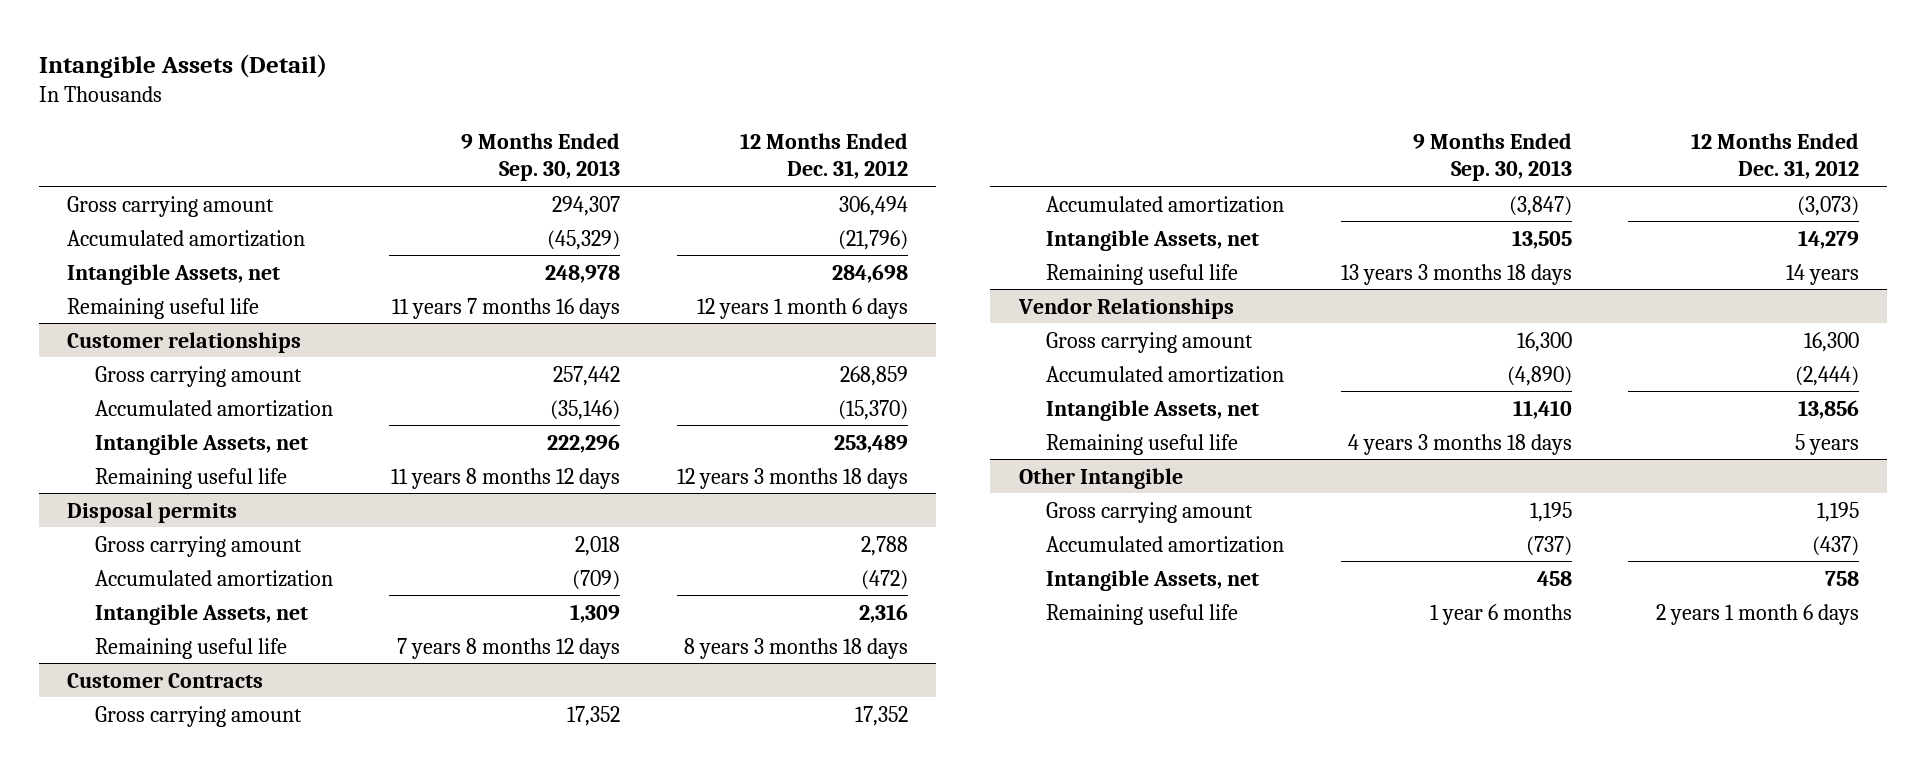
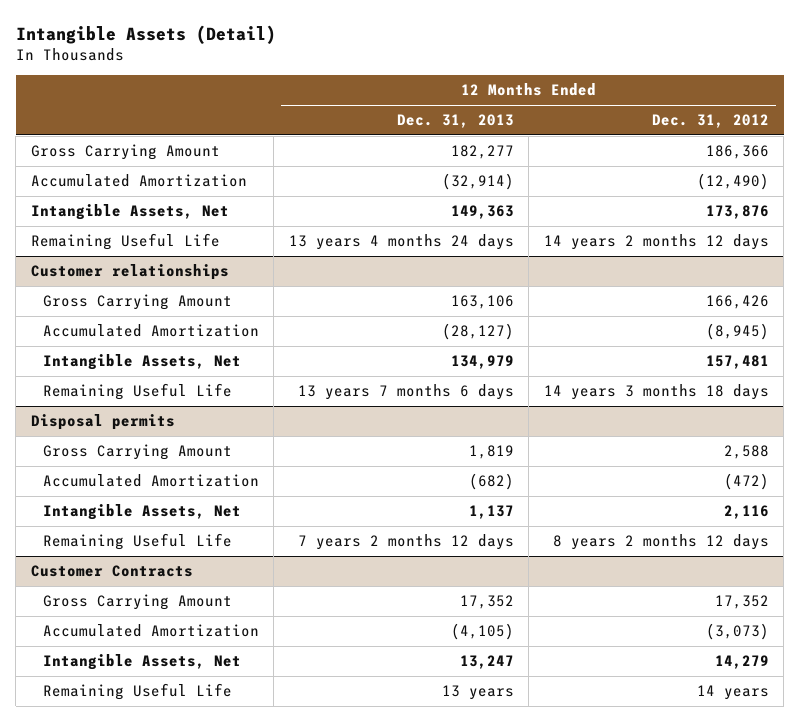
[461,132,621,182] 9 Months Ended Sep. 30, 2013 -> none
none -> [396,114,514,129] Dec. 31, 2013
[67,195,275,217] Gross carrying amount -> [30,144,220,161] Gross Carrying Amount
[838,195,908,216] 306,494 -> [705,145,769,160] 186,366
[67,229,306,247] Accumulated amortization -> [30,174,247,188] Accumulated Amortization
[837,229,908,250] (21,796) -> [696,173,769,191] (12,490)
[67,263,281,285] Intangible Assets, net -> [30,204,229,221] Intangible Assets, Net
[831,263,908,283] 284,698 -> [705,205,769,220] 173,876
[67,297,260,319] Remaining useful life -> [30,233,220,251] Remaining Useful Life
[696,297,908,319] 12 years 1 month 6 days -> [543,234,769,251] 14 years 2 months 12 days
[95,365,303,387] Gross carrying amount -> [42,294,232,311] Gross Carrying Amount
[839,365,908,386] 268,859 -> [705,295,769,310] 166,426
[95,399,334,417] Accumulated amortization -> [42,324,259,338] Accumulated Amortization
[837,399,908,420] (15,370) -> [705,323,769,341] (8,945)
[95,433,309,455] Intangible Assets, net -> [42,354,241,371] Intangible Assets, Net
[833,434,908,453] 253,489 -> [705,355,769,370] 157,481
[95,467,288,489] Remaining useful life -> [42,383,232,401] Remaining Useful Life
[676,467,908,489] 12 years 3 months 18 days -> [543,384,769,401] 14 years 3 months 18 days
[95,535,303,557] Gross carrying amount -> [42,444,232,461] Gross Carrying Amount
[860,535,908,556] 2,788 -> [723,445,769,460] 2,588
[95,569,334,587] Accumulated amortization -> [42,474,259,488] Accumulated Amortization
[95,603,309,625] Intangible Assets, net -> [42,504,241,521] Intangible Assets, Net
[858,603,908,623] 2,316 -> [723,505,769,520] 2,116
[95,637,288,659] Remaining useful life -> [42,533,232,551] Remaining Useful Life
[683,637,908,659] 8 years 3 months 18 days -> [552,534,769,551] 8 years 2 months 12 days
[1017,297,1234,319] Vendor Relationships -> none
[1046,331,1254,353] Gross carrying amount -> none
[1046,365,1285,383] Accumulated amortization -> none
[1046,399,1260,421] Intangible Assets, net -> none
[1046,433,1239,455] Remaining useful life -> none
[1018,467,1183,489] Other Intangible -> none
[1046,501,1254,523] Gross carrying amount -> none
[1046,535,1285,553] Accumulated amortization -> none
[1046,569,1260,591] Intangible Assets, net -> none
[1046,603,1239,625] Remaining useful life -> none
[95,705,303,727] Gross carrying amount -> [42,594,232,611] Gross Carrying Amount
[1046,195,1285,213] Accumulated amortization -> [42,624,259,638] Accumulated Amortization
[1046,229,1260,251] Intangible Assets, net -> [42,654,241,671] Intangible Assets, Net
[1046,263,1239,285] Remaining useful life -> [42,683,232,701] Remaining Useful Life

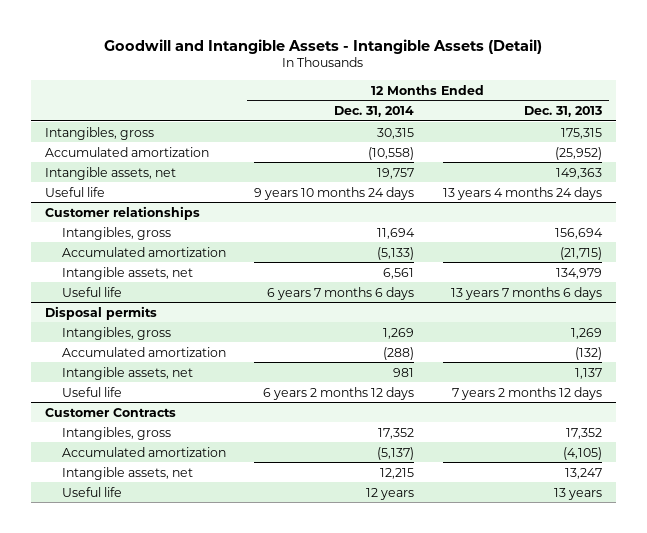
[15,24,276,44] Intangible Assets (Detail) -> [104,38,543,54] Goodwill and Intangible Assets - Intangible Assets (Detail)
[651,114,769,129] Dec. 31, 2012 -> none
none -> [334,105,415,117] Dec. 31, 2014
[30,144,220,161] Gross Carrying Amount -> [45,126,155,140] Intangibles, gross
[450,145,514,160] 182,277 -> [560,127,602,139] 175,315
[30,174,247,188] Accumulated Amortization -> [45,146,210,157] Accumulated amortization
[441,173,514,191] (32,914) -> [554,146,602,160] (25,952)
[30,204,229,221] Intangible Assets, Net -> [45,166,177,180] Intangible assets, net
[30,233,220,251] Remaining Useful Life -> [45,186,106,197] Useful life
[42,294,232,311] Gross Carrying Amount -> [62,226,172,240] Intangibles, gross
[450,295,514,310] 163,106 -> [554,227,603,239] 156,694
[42,324,259,338] Accumulated Amortization -> [62,246,227,257] Accumulated amortization
[441,323,514,341] (28,127) -> [559,246,602,260] (21,715)
[42,354,241,371] Intangible Assets, Net -> [62,266,194,280] Intangible assets, net
[42,383,232,401] Remaining Useful Life -> [62,286,123,297] Useful life
[42,444,232,461] Gross Carrying Amount -> [62,326,172,340] Intangibles, gross
[468,445,514,460] 1,819 -> [570,327,602,339] 1,269
[42,474,259,488] Accumulated Amortization -> [62,346,227,357] Accumulated amortization
[468,473,514,491] (682) -> [574,346,602,360] (132)
[42,504,241,521] Intangible Assets, Net -> [62,366,194,380] Intangible assets, net
[42,533,232,551] Remaining Useful Life -> [62,386,123,397] Useful life
[42,594,232,611] Gross Carrying Amount -> [62,426,172,440] Intangibles, gross
[42,624,259,638] Accumulated Amortization -> [62,446,227,457] Accumulated amortization
[42,654,241,671] Intangible Assets, Net -> [62,466,194,480] Intangible assets, net
[42,683,232,701] Remaining Useful Life -> [62,486,123,497] Useful life

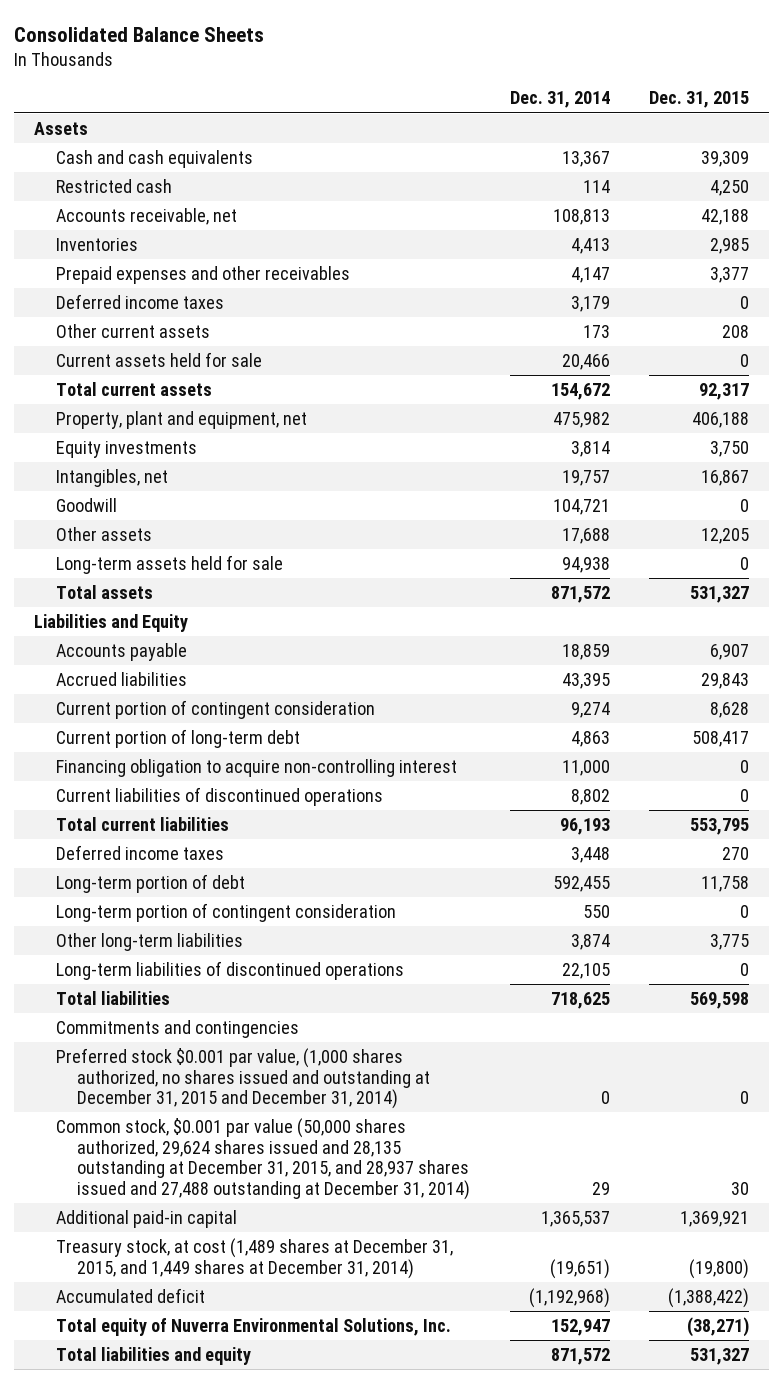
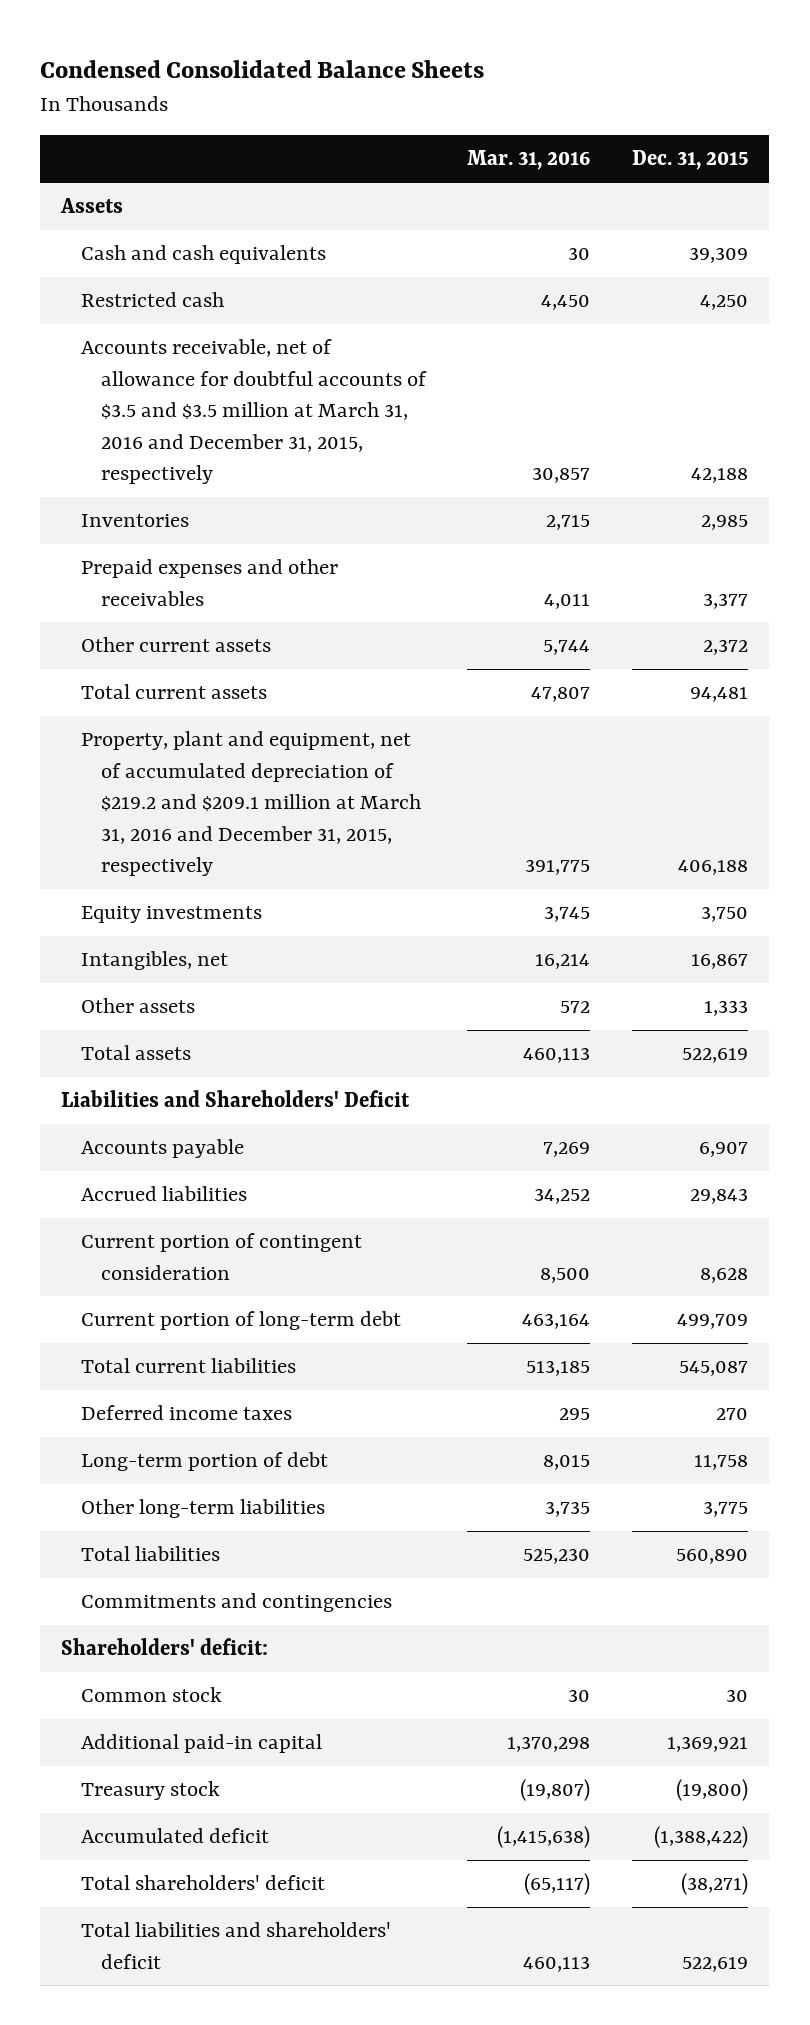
[14,26,265,42] Consolidated Balance Sheets -> [40,60,485,79] Condensed Consolidated Balance Sheets
[509,91,610,109] Dec. 31, 2014 -> none
none -> [467,150,591,171] Mar. 31, 2016
[55,207,237,225] Accounts receivable, net -> [80,339,427,485] Accounts receivable, net of allowance for doubtful accounts of $3.5 and $3.5 million at March 31, 2016 and December 31, 2015, respectively
[55,293,224,309] Deferred income taxes -> none
[55,351,262,367] Current assets held for sale -> none
[722,324,750,338] 208 -> [703,639,749,656] 2,372
[699,382,750,400] 92,317 -> [690,687,749,703] 94,481
[55,410,307,429] Property, plant and equipment, net -> [80,731,421,877] Property, plant and equipment, net of accumulated depreciation of $219.2 and $209.1 million at March 31, 2016 and December 31, 2015, respectively
[55,497,117,512] Goodwill -> none
[55,554,283,574] Long-term assets held for sale -> none
[701,527,750,544] 12,205 -> [704,1000,749,1017] 1,333
[690,585,750,603] 531,327 -> [682,1048,749,1064] 522,619
[34,613,189,632] Liabilities and Equity -> [61,1090,411,1108] Liabilities and Shareholders' Deficit
[55,758,457,777] Financing obligation to acquire non-controlling interest -> none
[55,786,383,806] Current liabilities of discontinued operations -> none
[692,730,750,747] 508,417 -> [677,1314,749,1330] 499,709
[690,817,750,835] 553,795 -> [679,1361,749,1377] 545,087
[55,902,396,922] Long-term portion of contingent consideration -> none
[55,960,404,980] Long-term liabilities of discontinued operations -> none
[690,991,750,1009] 569,598 -> [676,1549,749,1565] 560,890
[55,1047,430,1110] Preferred stock $0.001 par value, (1,000 shares authorized, no shares issued and outstanding at December 31, 2015 and December 31, 2014) -> none
none -> [61,1638,269,1656] Shareholders' deficit:
[55,1117,470,1201] Common stock, $0.001 par value (50,000 shares authorized, 29,624 shares issued and 28,135 outstanding at December 31, 2015, and 28,937 shares issued and 27,488 outstanding at December 31, 2014) -> [80,1687,222,1703] Common stock
[55,1237,453,1279] Treasury stock, at cost (1,489 shares at December 31, 2015, and 1,449 shares at December 31, 2014) -> [80,1781,220,1801] Treasury stock
[55,1317,451,1336] Total equity of Nuverra Environmental Solutions, Inc. -> [80,1875,325,1891] Total shareholders' deficit
[55,1346,251,1365] Total liabilities and equity -> [80,1922,391,1969] Total liabilities and shareholders' deficit
[690,1347,750,1365] 531,327 -> [682,1956,749,1972] 522,619

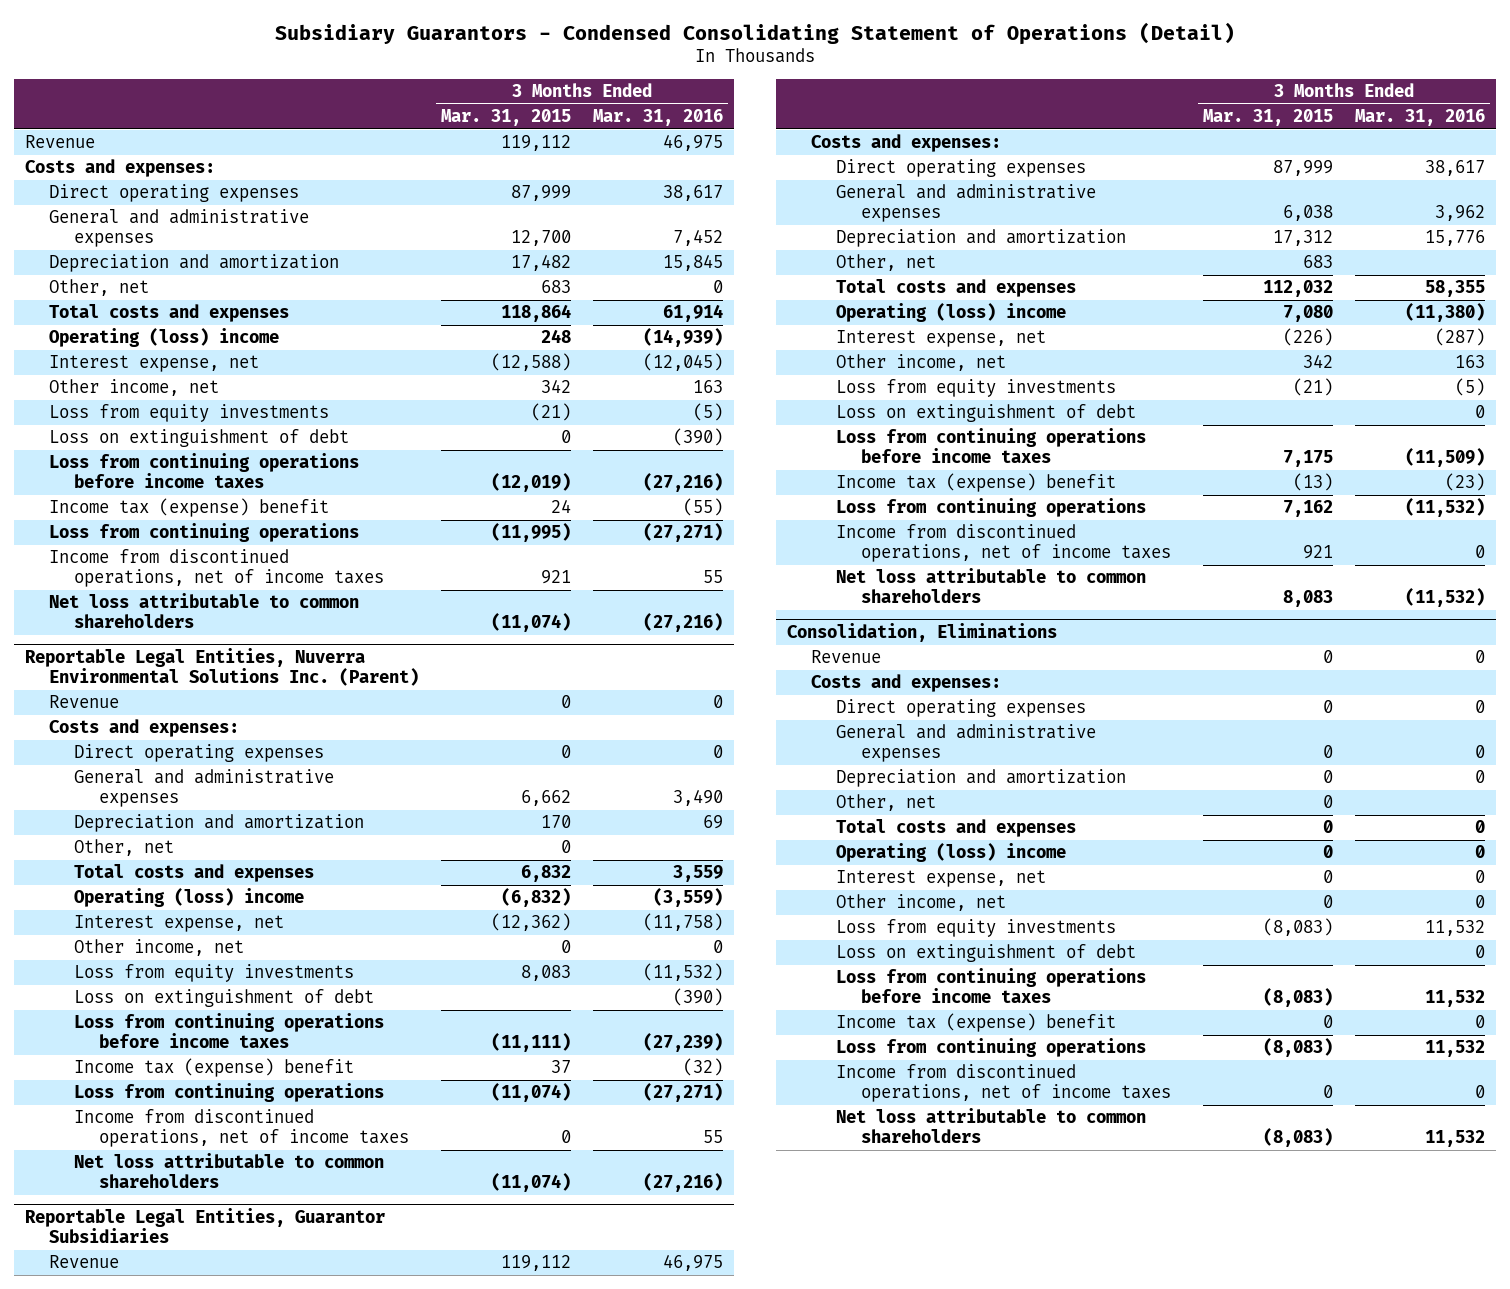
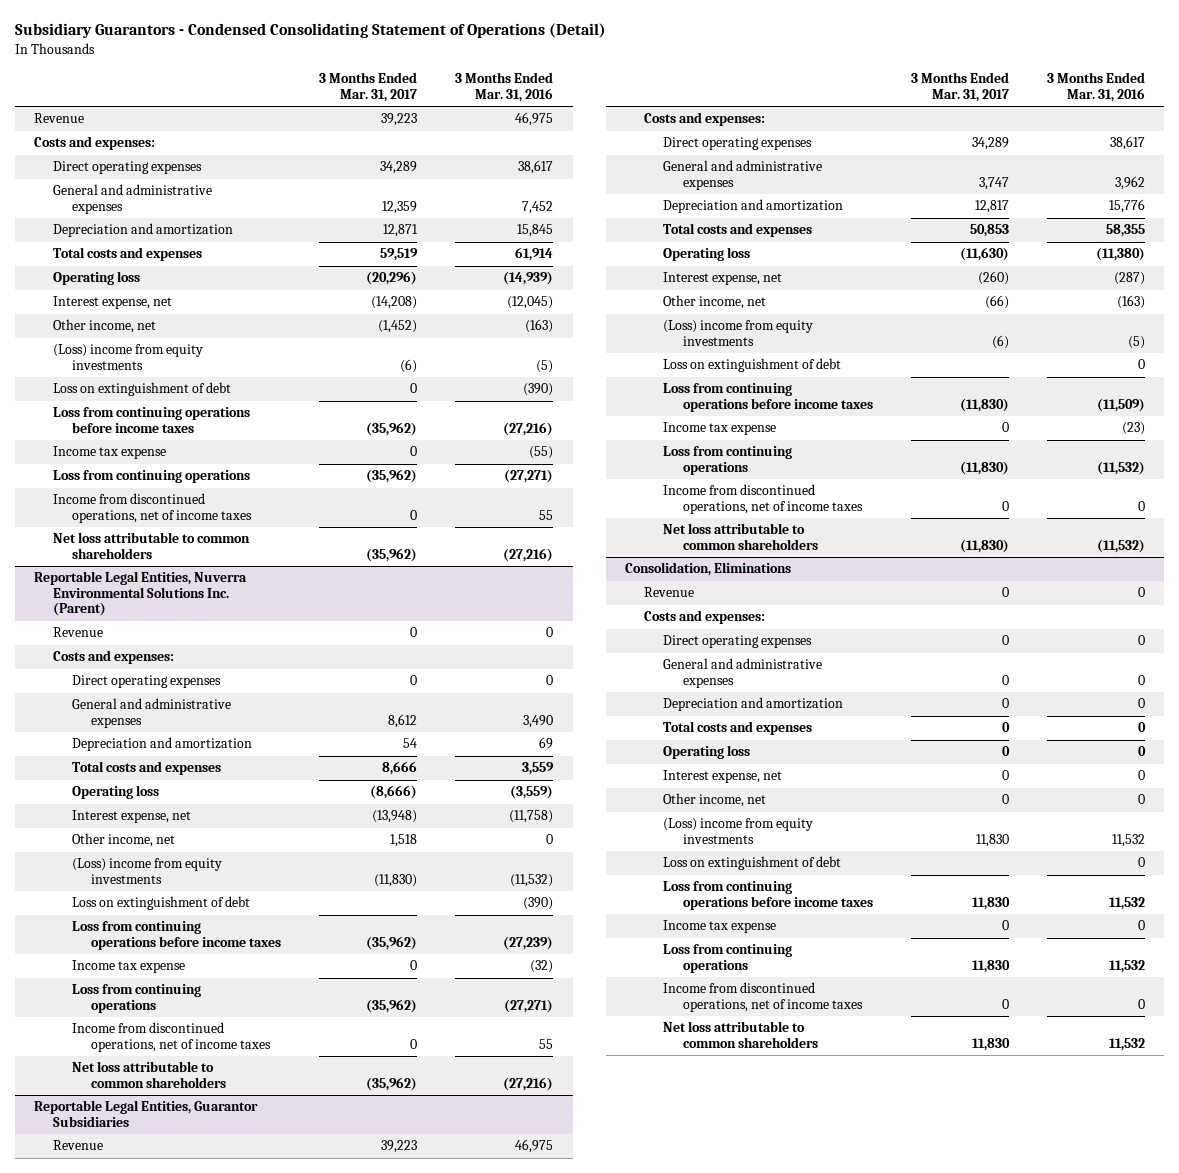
[441,109,572,127] Mar. 31, 2015 -> none
none -> [319,72,418,102] 3 Months Ended Mar. 31, 2017
[49,279,150,297] Other, net -> none
[49,328,280,348] Operating (loss) income -> [52,271,140,286] Operating loss
[692,380,723,394] 163 -> [525,319,554,334] (163)
[49,404,330,423] Loss from equity investments -> [52,344,203,370] (Loss) income from equity investments
[49,498,330,518] Income tax (expense) benefit -> [52,446,166,460] Income tax expense
[74,839,175,857] Other, net -> none
[74,888,305,908] Operating (loss) income -> [71,785,159,800] Operating loss
[74,964,355,983] Loss from equity investments -> [71,858,222,884] (Loss) income from equity investments
[74,1058,355,1078] Income tax (expense) benefit -> [71,960,185,974] Income tax expense
[835,254,936,272] Other, net -> none
[835,303,1066,323] Operating (loss) income -> [663,247,751,262] Operating loss
[1454,355,1485,369] 163 -> [1116,295,1145,310] (163)
[835,379,1116,398] Loss from equity investments -> [663,320,814,346] (Loss) income from equity investments
[835,473,1116,493] Income tax (expense) benefit -> [663,422,777,436] Income tax expense
[835,794,936,812] Other, net -> none
[835,843,1066,863] Operating (loss) income -> [663,745,751,760] Operating loss
[835,919,1116,938] Loss from equity investments -> [663,818,814,844] (Loss) income from equity investments
[835,1013,1116,1033] Income tax (expense) benefit -> [663,920,777,934] Income tax expense

